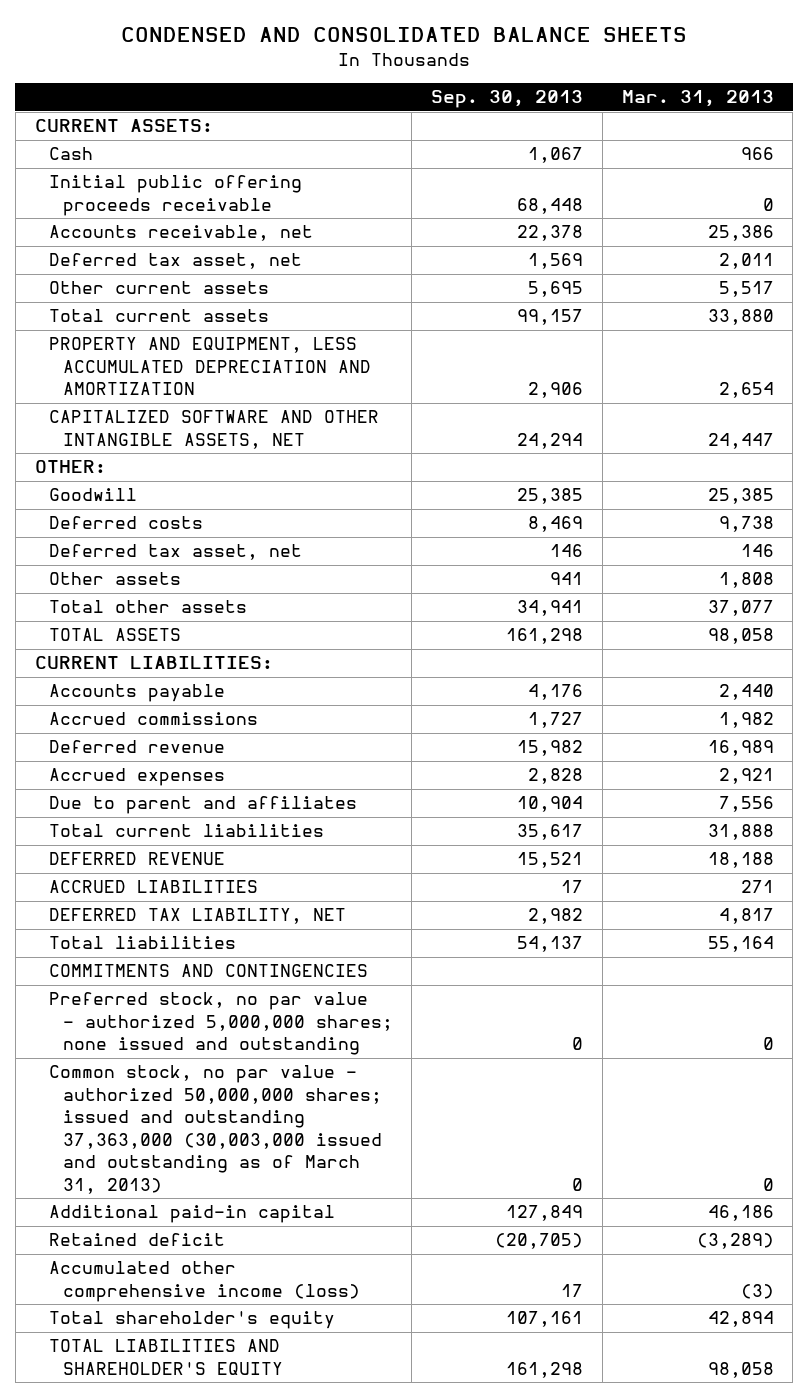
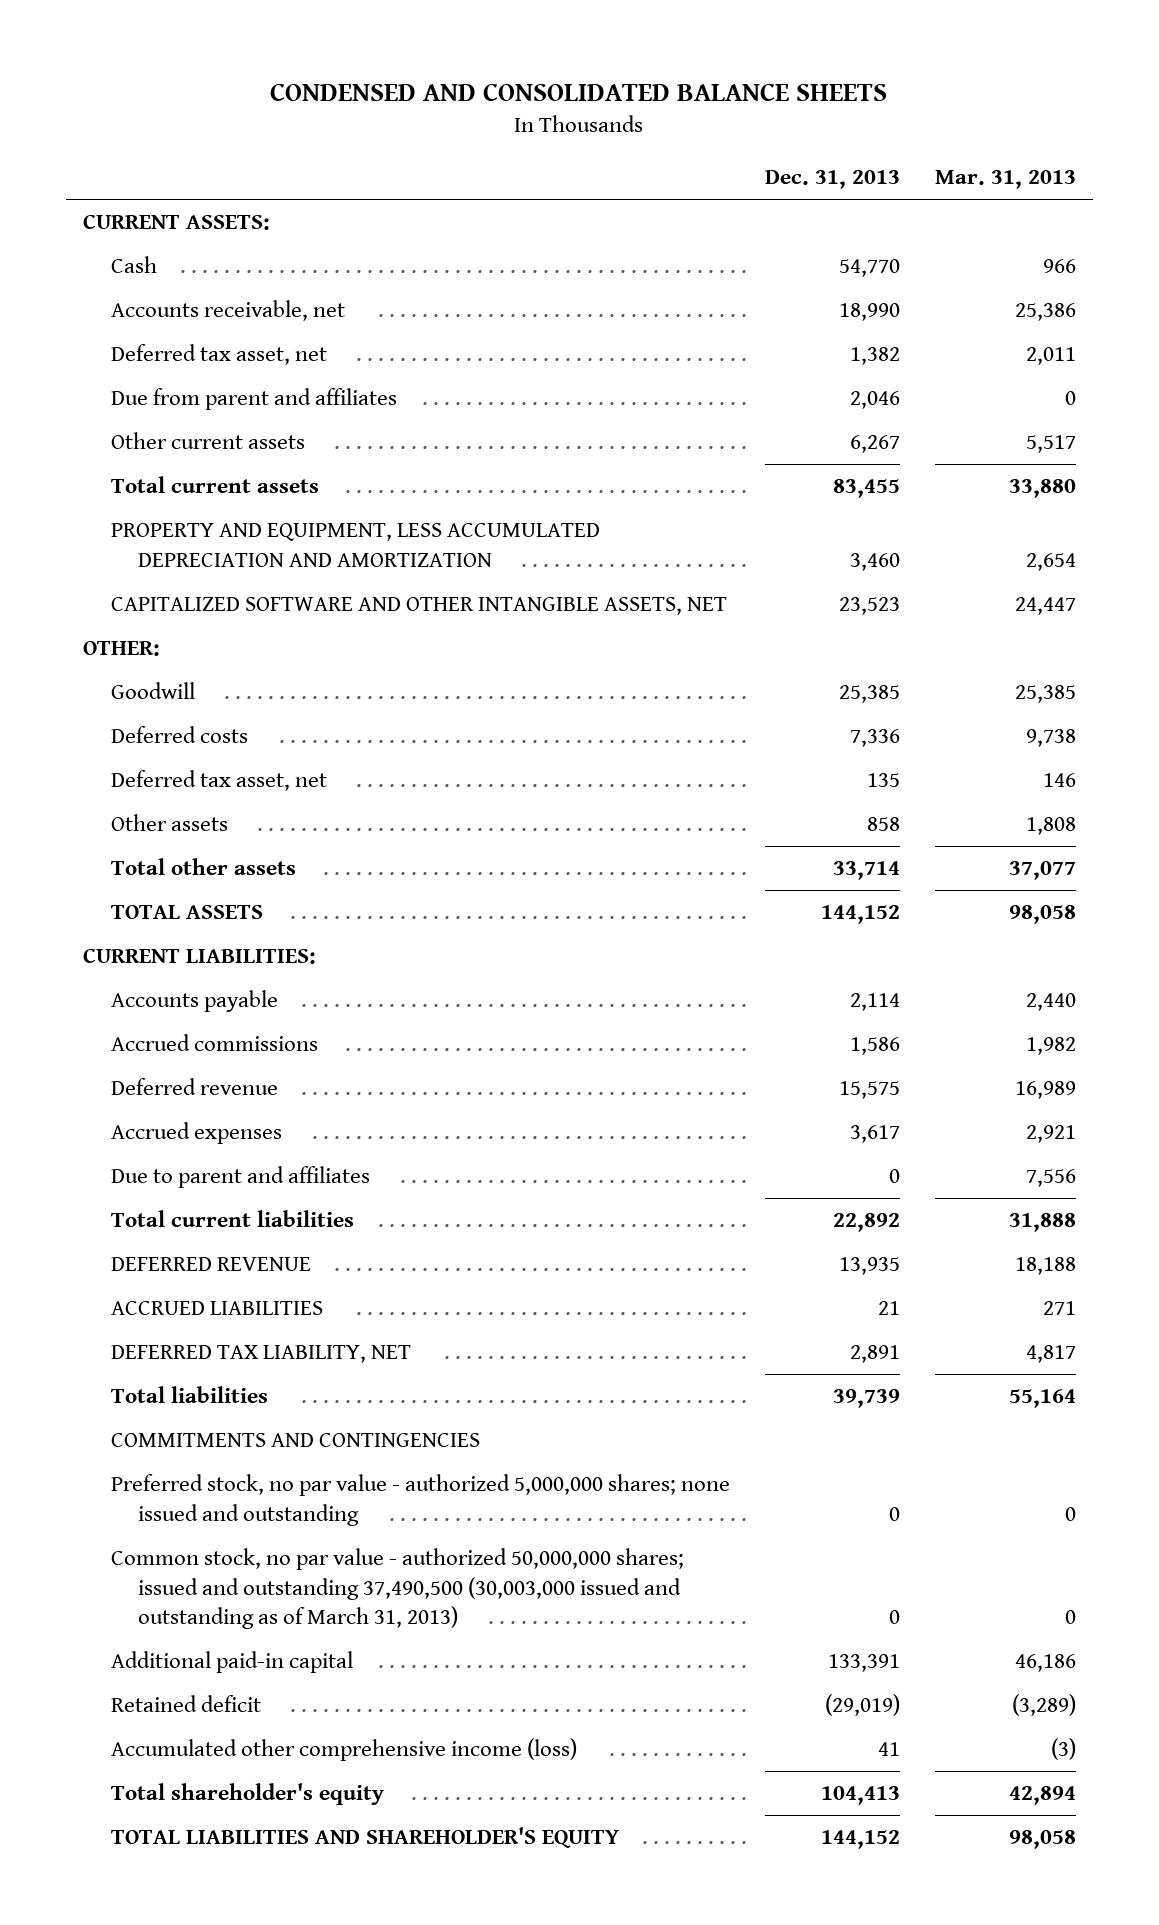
[431,90,584,109] Sep. 30, 2013 -> none
none -> [764,170,900,190] Dec. 31, 2013
[48,175,302,216] Initial public offering proceeds receivable -> none
none -> [110,388,397,411] Due from parent and affiliates
[48,1065,382,1194] Common stock, no par value - authorized 50,000,000 shares; issued and outstanding 37,363,000 (30,003,000 issued and outstanding as of March 31, 2013) -> [110,1548,684,1630] Common stock, no par value - authorized 50,000,000 shares; issued and outstanding 37,490,500 (30,003,000 issued and outstanding as of March 31, 2013)

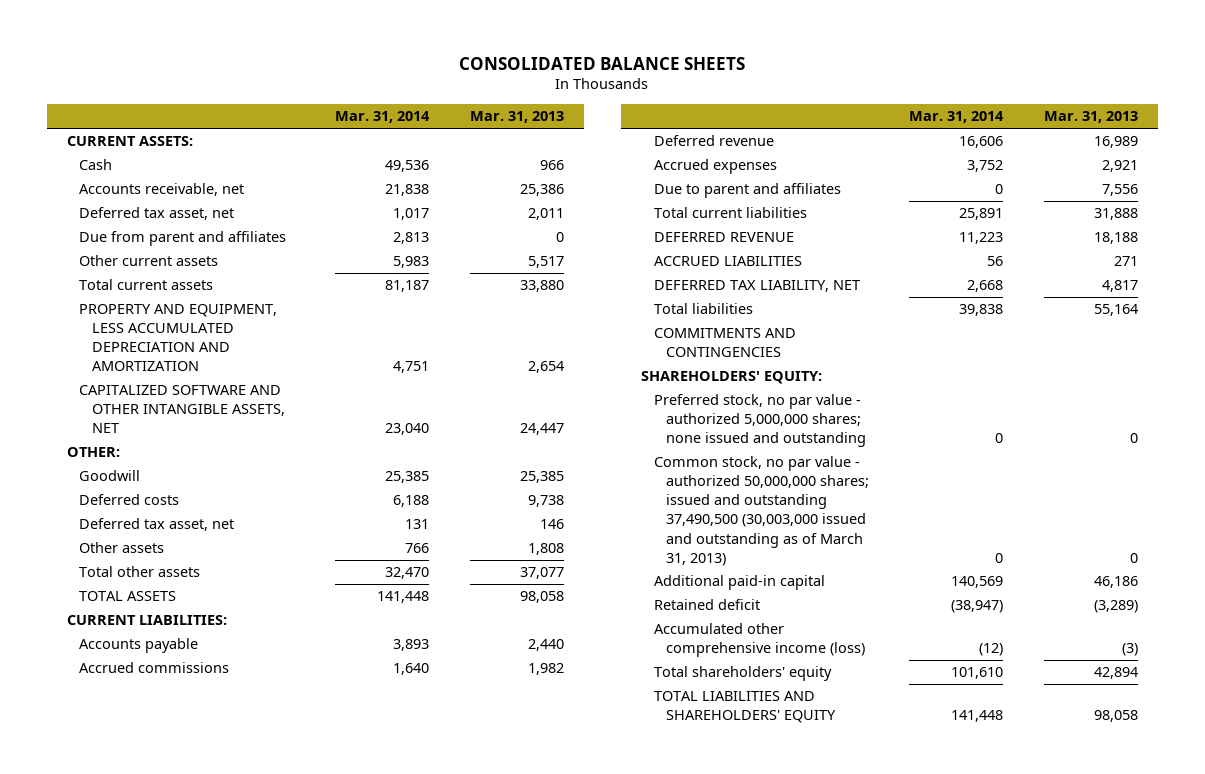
[270,83,888,102] CONDENSED AND CONSOLIDATED BALANCE SHEETS -> [459,56,746,70] CONSOLIDATED BALANCE SHEETS
[764,170,900,190] Dec. 31, 2013 -> none
none -> [335,111,431,124] Mar. 31, 2014
none -> [641,371,823,385] SHAREHOLDERS' EQUITY:
[110,1783,384,1806] Total shareholder's equity -> [653,666,832,682] Total shareholders' equity
[110,1827,619,1849] TOTAL LIABILITIES AND SHAREHOLDER'S EQUITY -> [653,691,836,724] TOTAL LIABILITIES AND SHAREHOLDERS' EQUITY

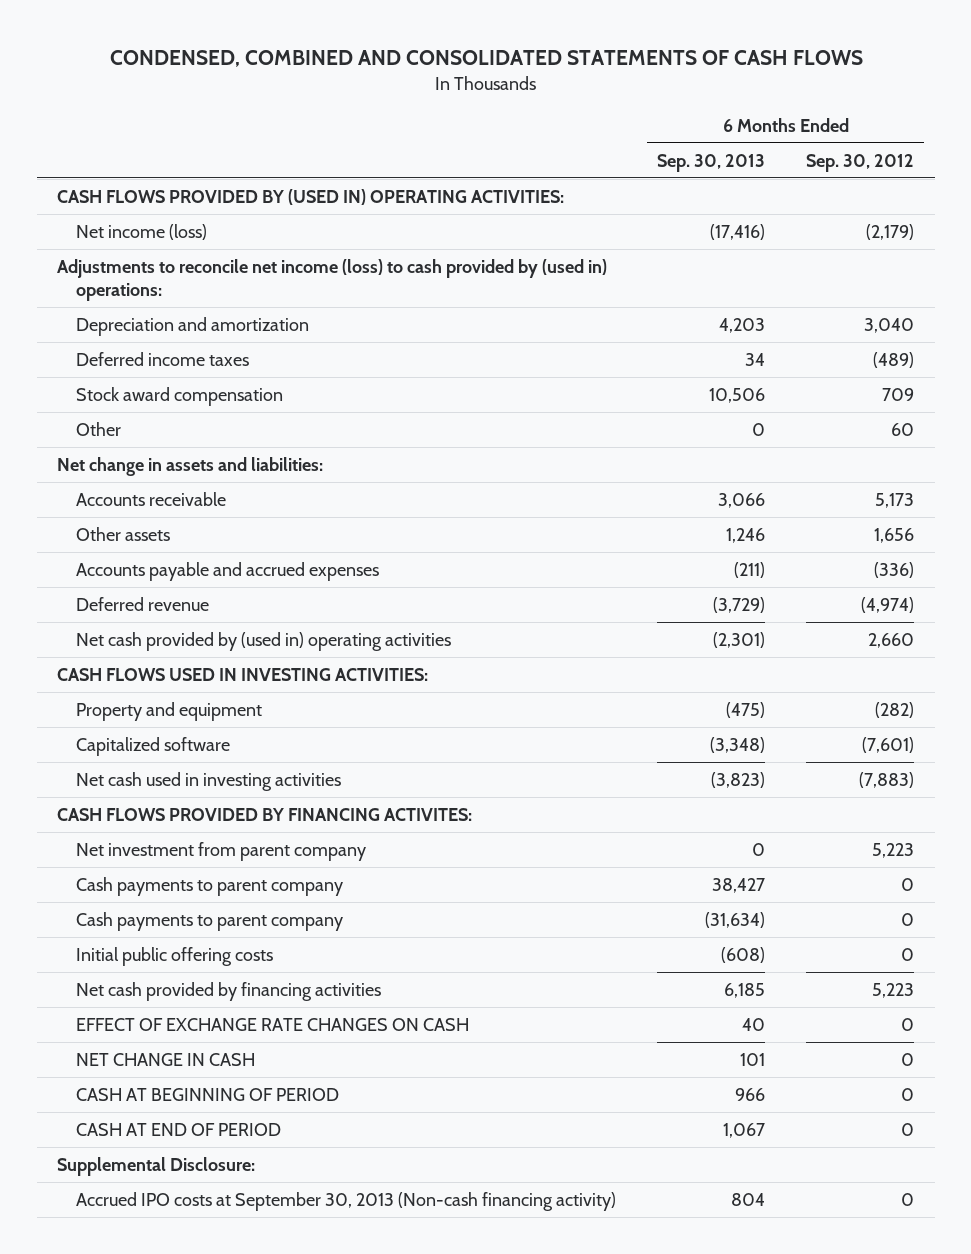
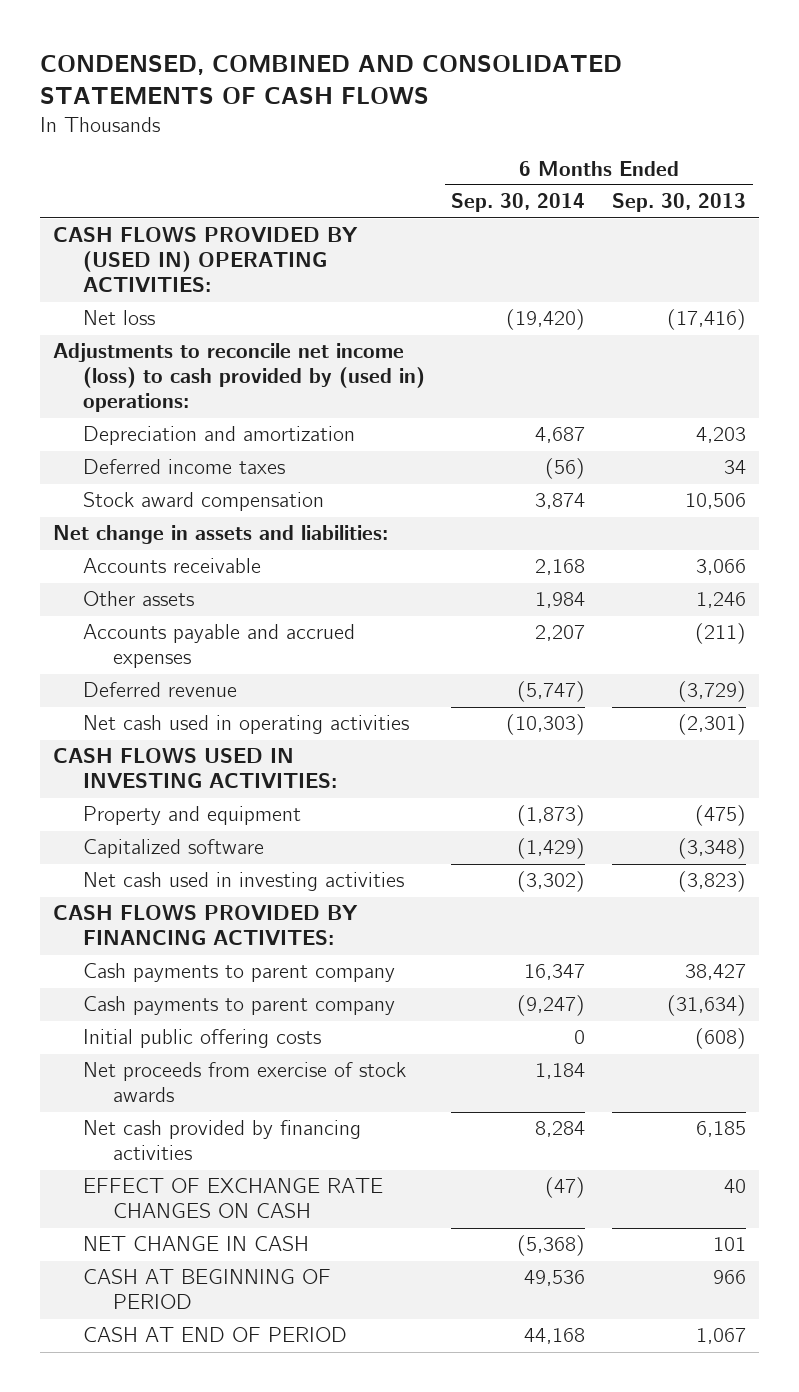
[806,153,915,172] Sep. 30, 2012 -> none
none -> [451,193,586,213] Sep. 30, 2014
[75,223,207,240] Net income (loss) -> [82,310,155,326] Net loss
[75,421,121,436] Other -> none
[75,631,451,651] Net cash provided by (used in) operating activities -> [82,715,409,735] Net cash used in operating activities
[75,841,366,861] Net investment from parent company -> none
none -> [82,1062,406,1103] Net proceeds from exercise of stock awards
[57,1156,256,1176] Supplemental Disclosure: -> none
[75,1191,616,1211] Accrued IPO costs at September 30, 2013 (Non-cash financing activity) -> none

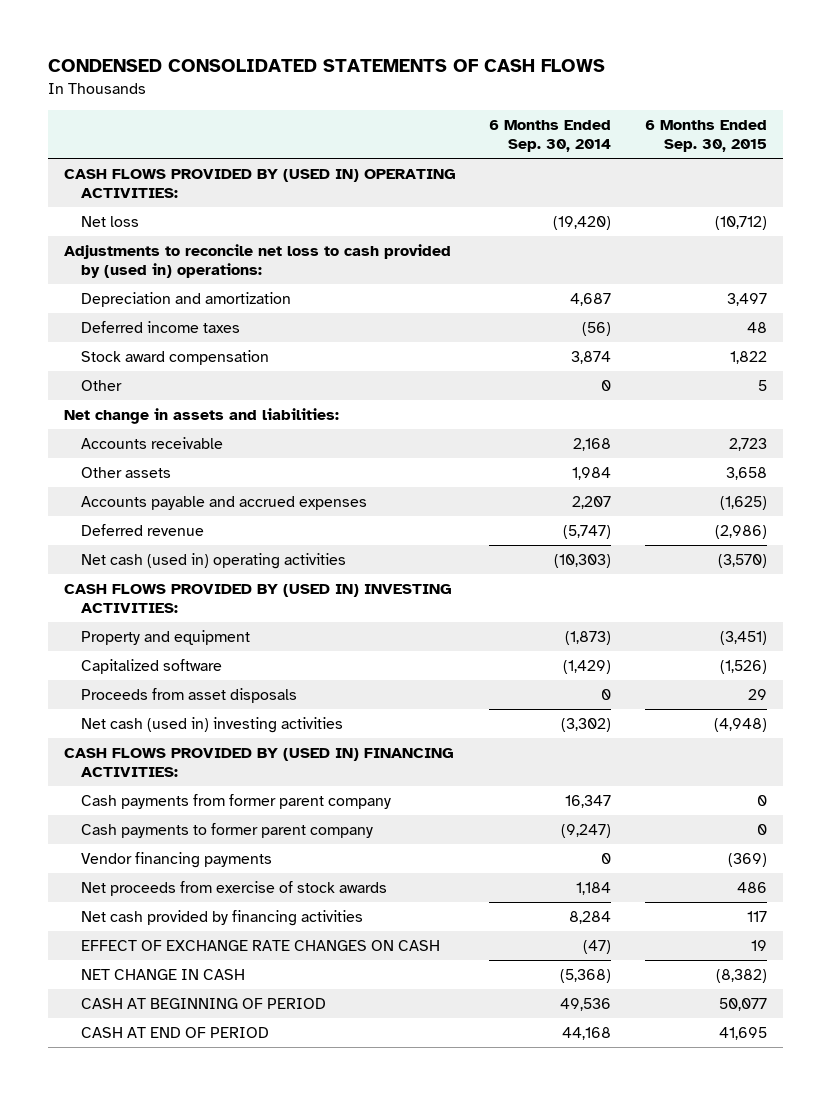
[40,54,623,105] CONDENSED, COMBINED AND CONSOLIDATED STATEMENTS OF CASH FLOWS -> [47,59,605,73] CONDENSED CONSOLIDATED STATEMENTS OF CASH FLOWS
[611,193,746,213] Sep. 30, 2013 -> none
none -> [644,120,767,153] 6 Months Ended Sep. 30, 2015
[53,343,425,413] Adjustments to reconcile net income (loss) to cash provided by (used in) operations: -> [64,244,452,278] Adjustments to reconcile net loss to cash provided by (used in) operations:
none -> [80,380,122,392] Other
[82,715,409,735] Net cash used in operating activities -> [80,553,346,570] Net cash (used in) operating activities
[53,748,337,789] CASH FLOWS USED IN INVESTING ACTIVITIES: -> [64,584,453,613] CASH FLOWS PROVIDED BY (USED IN) INVESTING ACTIVITIES:
[82,1029,321,1049] Initial public offering costs -> none
none -> [80,688,297,704] Proceeds from asset disposals
[82,872,404,892] Net cash used in investing activities -> [80,717,343,734] Net cash (used in) investing activities
[53,905,359,946] CASH FLOWS PROVIDED BY FINANCING ACTIVITES: -> [64,748,455,777] CASH FLOWS PROVIDED BY (USED IN) FINANCING ACTIVITIES:
[82,963,395,983] Cash payments to parent company -> [80,794,391,810] Cash payments from former parent company
[82,996,395,1016] Cash payments to parent company -> [80,823,373,839] Cash payments to former parent company
none -> [80,852,272,869] Vendor financing payments

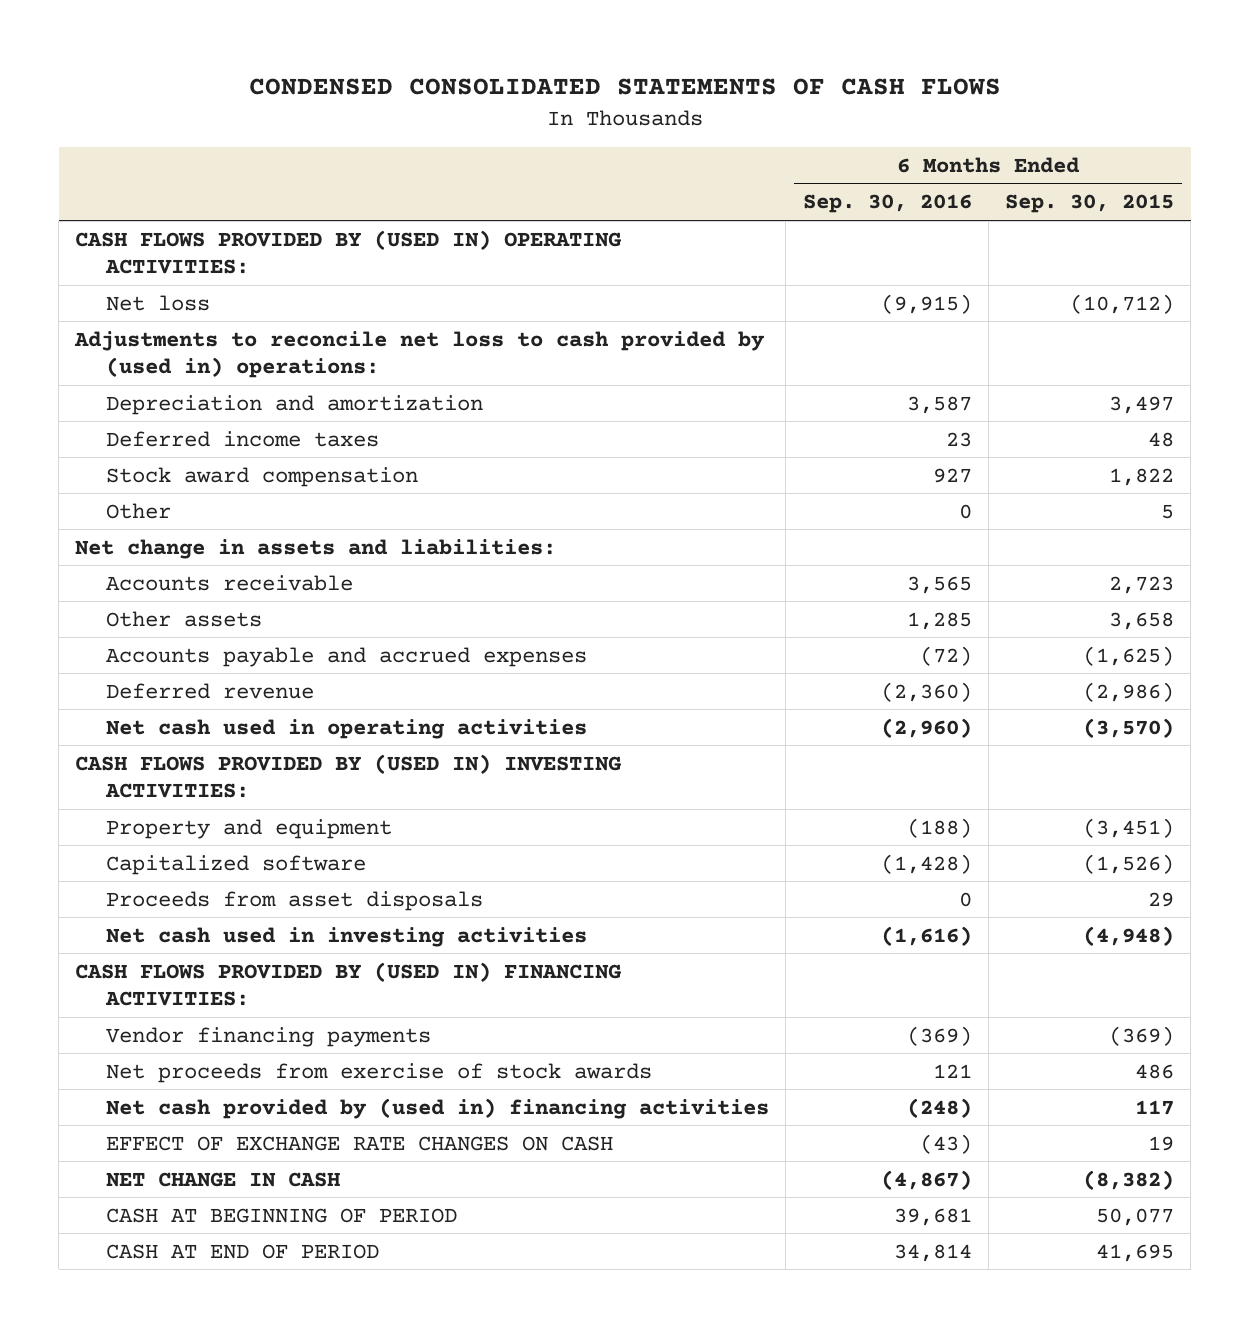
[489,120,612,153] 6 Months Ended Sep. 30, 2014 -> none
none -> [802,194,972,214] Sep. 30, 2016
[80,553,346,570] Net cash (used in) operating activities -> [106,718,588,739] Net cash used in operating activities
[80,717,343,734] Net cash (used in) investing activities -> [106,926,588,947] Net cash used in investing activities
[80,794,391,810] Cash payments from former parent company -> none
[80,823,373,839] Cash payments to former parent company -> none
[80,910,363,927] Net cash provided by financing activities -> [106,1097,770,1119] Net cash provided by (used in) financing activities

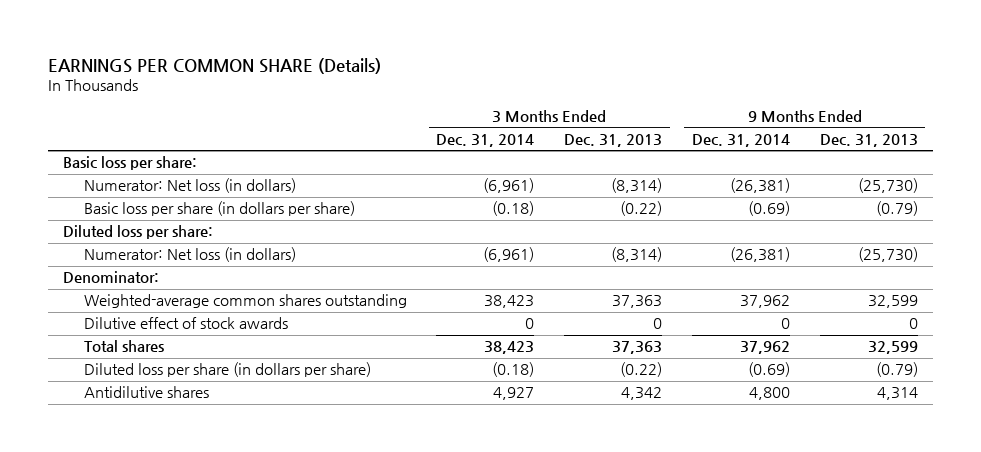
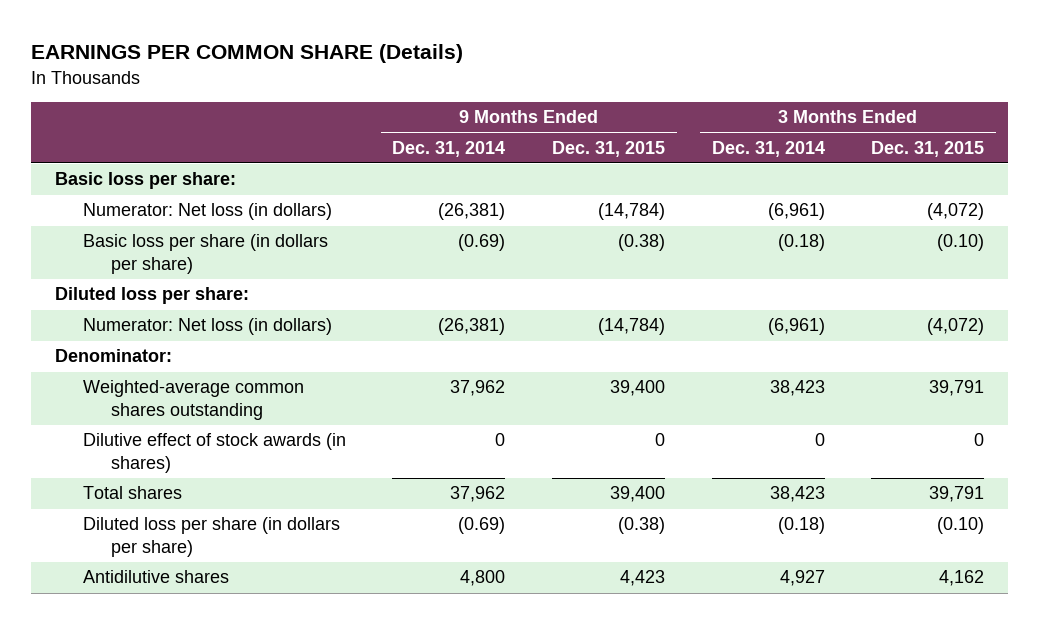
[564,133,663,147] Dec. 31, 2013 -> none
[819,133,918,147] Dec. 31, 2013 -> none
none -> [552,140,666,157] Dec. 31, 2015
none -> [871,140,985,157] Dec. 31, 2015
[83,317,288,330] Dilutive effect of stock awards -> [82,433,346,474] Dilutive effect of stock awards (in shares)

